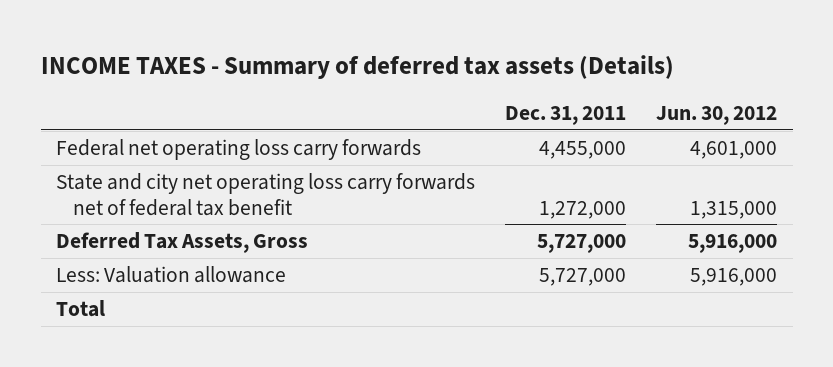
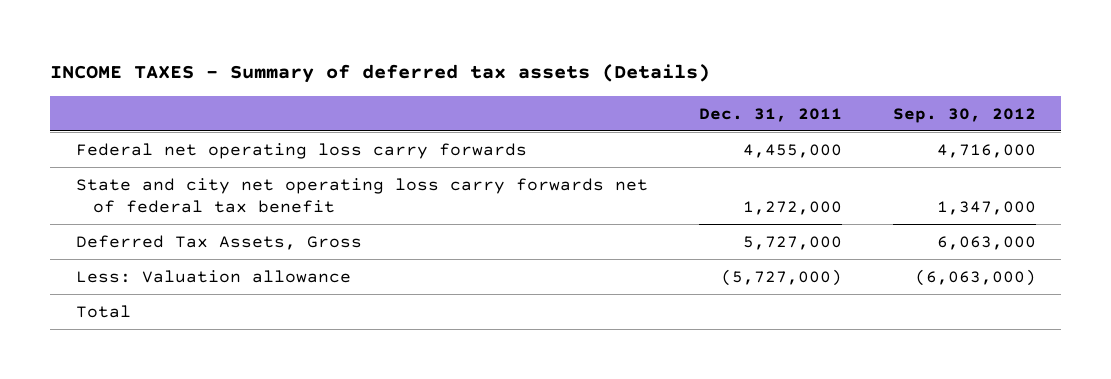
[656,105,778,125] Jun. 30, 2012 -> none
none -> [892,107,1036,123] Sep. 30, 2012
[539,268,627,287] 5,727,000 -> [720,268,842,286] (5,727,000)

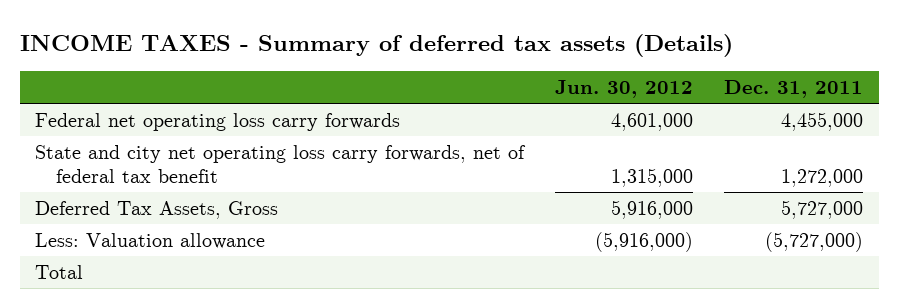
[892,107,1036,123] Sep. 30, 2012 -> none
none -> [555,79,694,98] Jun. 30, 2012
[75,177,648,213] State and city net operating loss carry forwards net of federal tax benefit -> [35,145,527,184] State and city net operating loss carry forwards, net of federal tax benefit

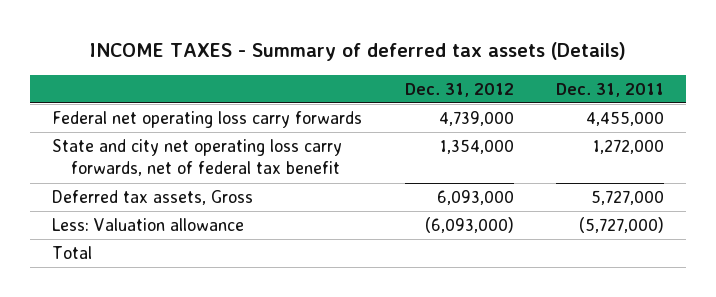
[555,79,694,98] Jun. 30, 2012 -> none
none -> [404,82,514,97] Dec. 31, 2012
[35,201,279,220] Deferred Tax Assets, Gross -> [51,189,253,205] Deferred tax assets, Gross

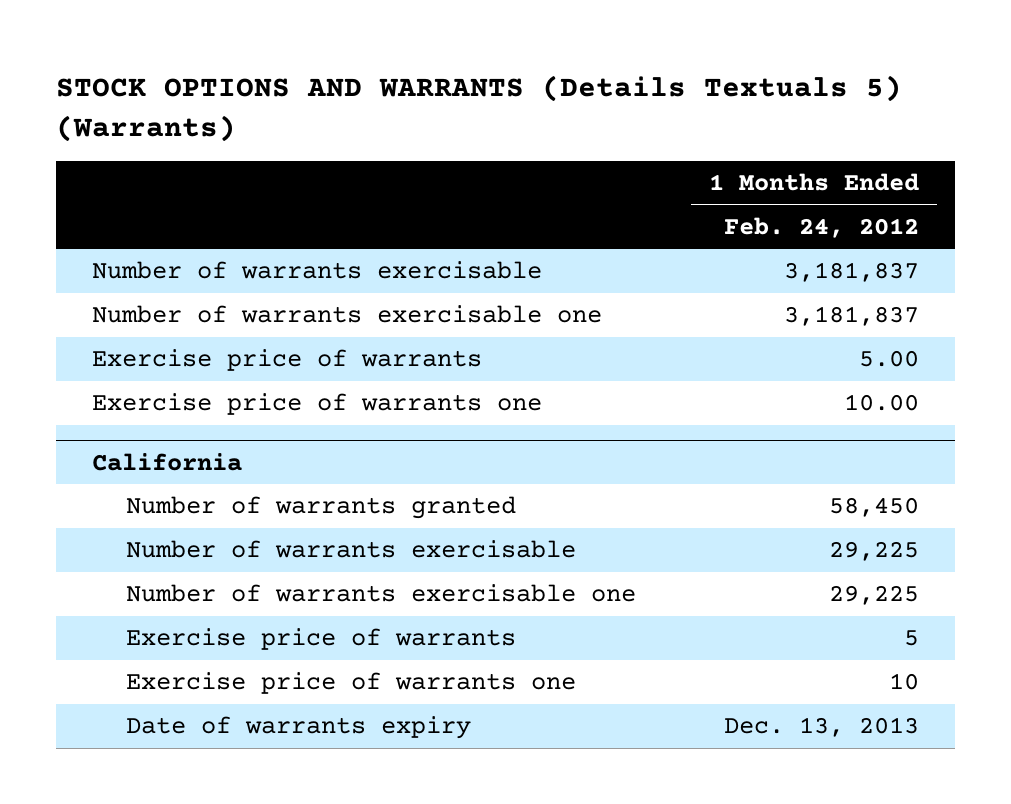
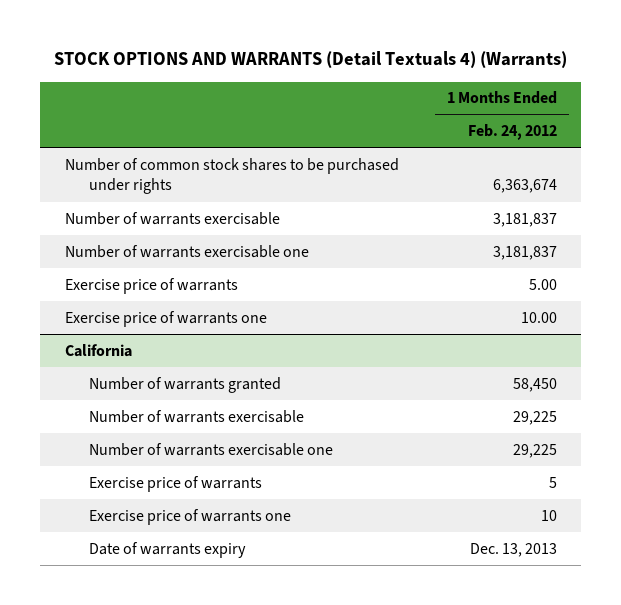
[56,74,903,142] STOCK OPTIONS AND WARRANTS (Details Textuals 5) (Warrants) -> [53,51,567,69] STOCK OPTIONS AND WARRANTS (Detail Textuals 4) (Warrants)
none -> [64,157,399,195] Number of common stock shares to be purchased under rights

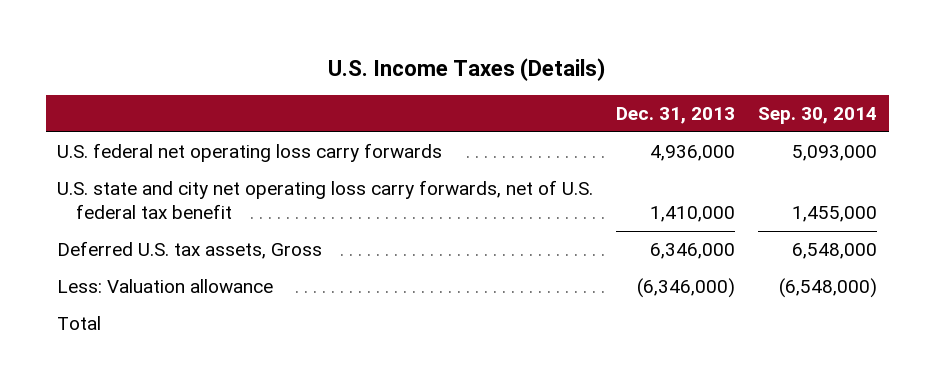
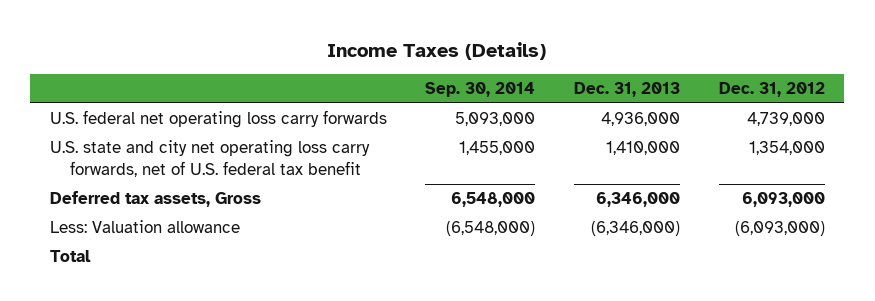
[328,57,606,81] U.S. Income Taxes (Details) -> [327,41,547,60] Income Taxes (Details)
none -> [718,81,825,97] Dec. 31, 2012
[57,241,323,260] Deferred U.S. tax assets, Gross -> [49,191,261,208] Deferred tax assets, Gross

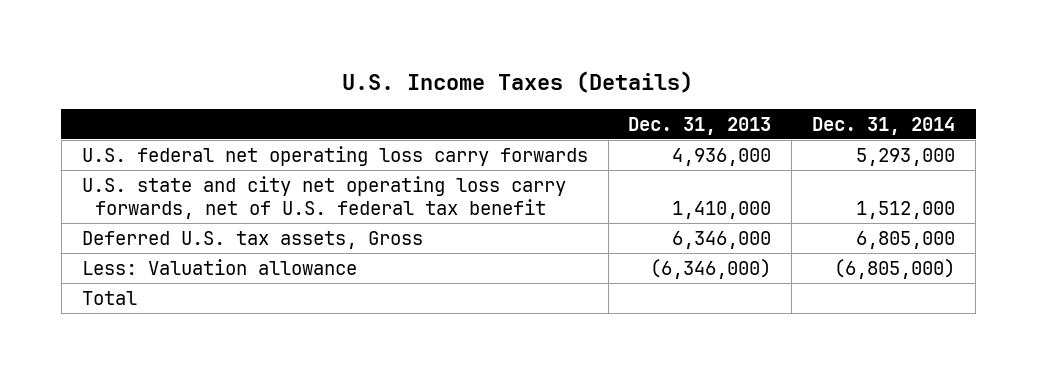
[327,41,547,60] Income Taxes (Details) -> [342,71,694,94] U.S. Income Taxes (Details)
[425,81,536,97] Sep. 30, 2014 -> none
[718,81,825,97] Dec. 31, 2012 -> none
none -> [812,116,956,135] Dec. 31, 2014
[49,191,261,208] Deferred tax assets, Gross -> [81,230,423,249] Deferred U.S. tax assets, Gross

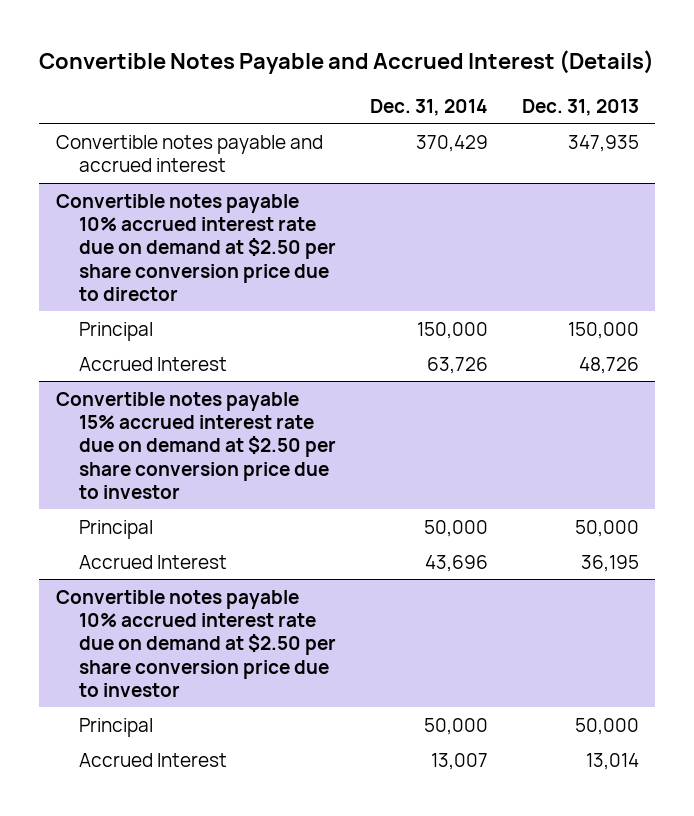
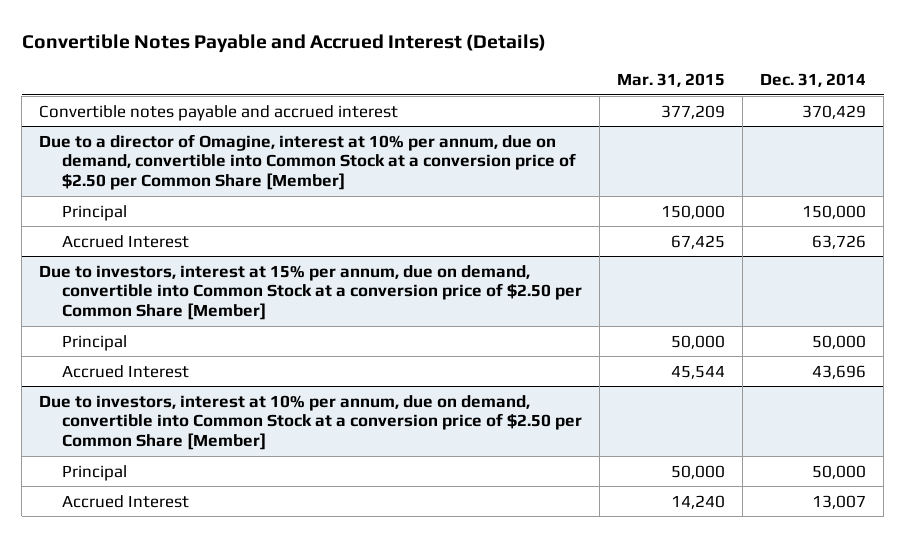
[521,98,639,116] Dec. 31, 2013 -> none
none -> [617,73,726,88] Mar. 31, 2015
[55,193,337,301] Convertible notes payable 10% accrued interest rate due on demand at $2.50 per share conversion price due to director -> [39,133,576,191] Due to a director of Omagine, interest at 10% per annum, due on demand, convertible into Common Stock at a conversion price of $2.50 per Common Share [Member]
[55,391,337,499] Convertible notes payable 15% accrued interest rate due on demand at $2.50 per share conversion price due to investor -> [39,264,582,321] Due to investors, interest at 15% per annum, due on demand, convertible into Common Stock at a conversion price of $2.50 per Common Share [Member]
[55,589,337,697] Convertible notes payable 10% accrued interest rate due on demand at $2.50 per share conversion price due to investor -> [39,394,582,451] Due to investors, interest at 10% per annum, due on demand, convertible into Common Stock at a conversion price of $2.50 per Common Share [Member]

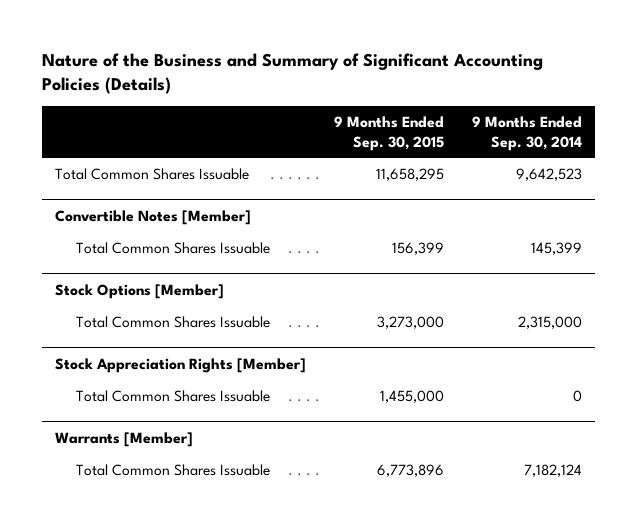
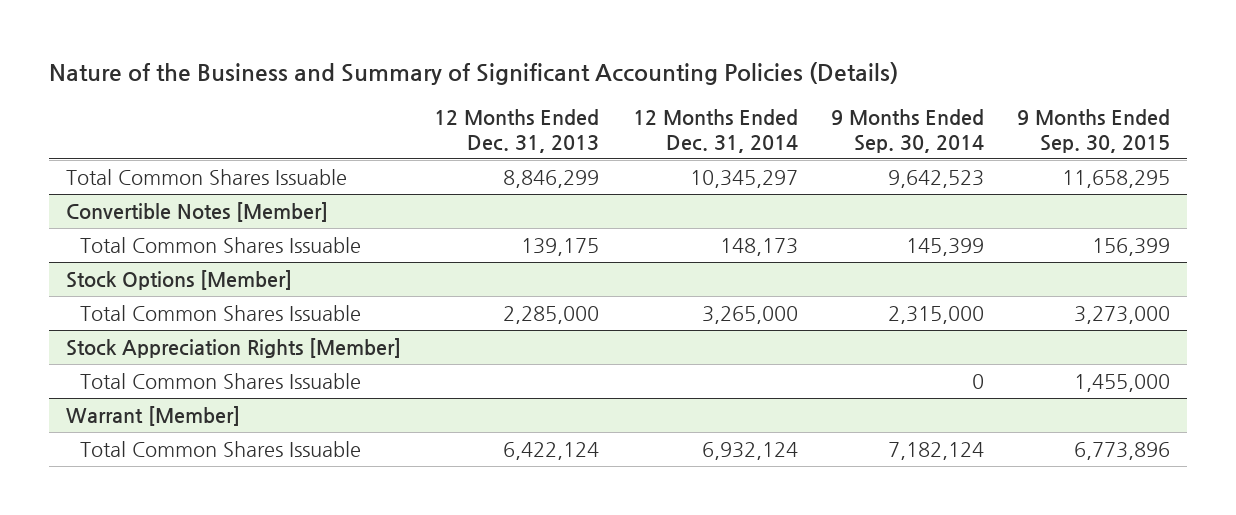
none -> [434,109,600,153] 12 Months Ended Dec. 31, 2013
none -> [632,109,798,153] 12 Months Ended Dec. 31, 2014
[55,431,194,447] Warrants [Member] -> [65,405,240,426] Warrant [Member]

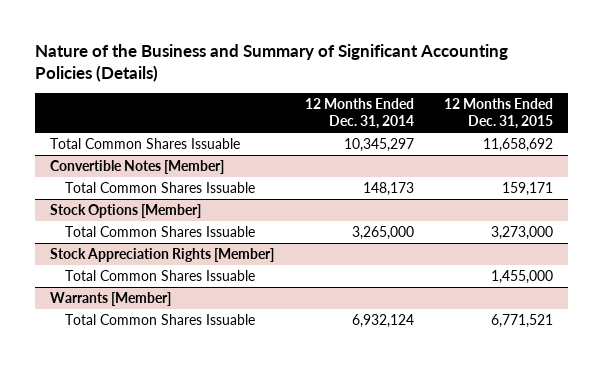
[434,109,600,153] 12 Months Ended Dec. 31, 2013 -> none
[830,109,984,153] 9 Months Ended Sep. 30, 2014 -> none
[1017,109,1171,153] 9 Months Ended Sep. 30, 2015 -> none
none -> [444,98,554,130] 12 Months Ended Dec. 31, 2015
[65,405,240,426] Warrant [Member] -> [50,292,172,307] Warrants [Member]

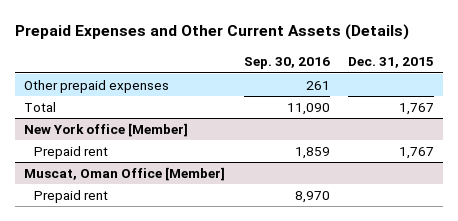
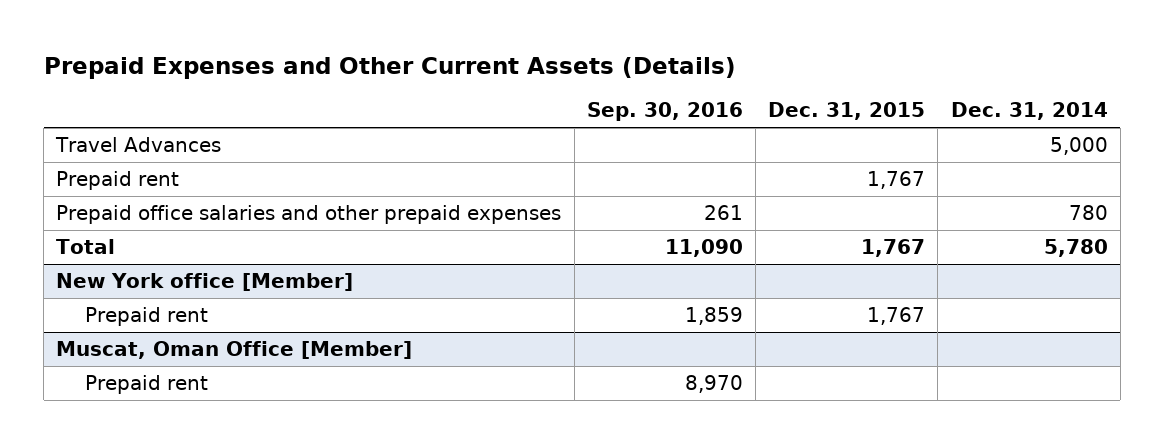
none -> [950,102,1108,121] Dec. 31, 2014
none -> [55,137,222,153] Travel Advances
none -> [56,171,180,191] Prepaid rent
[24,80,170,94] Other prepaid expenses -> [56,205,562,225] Prepaid office salaries and other prepaid expenses

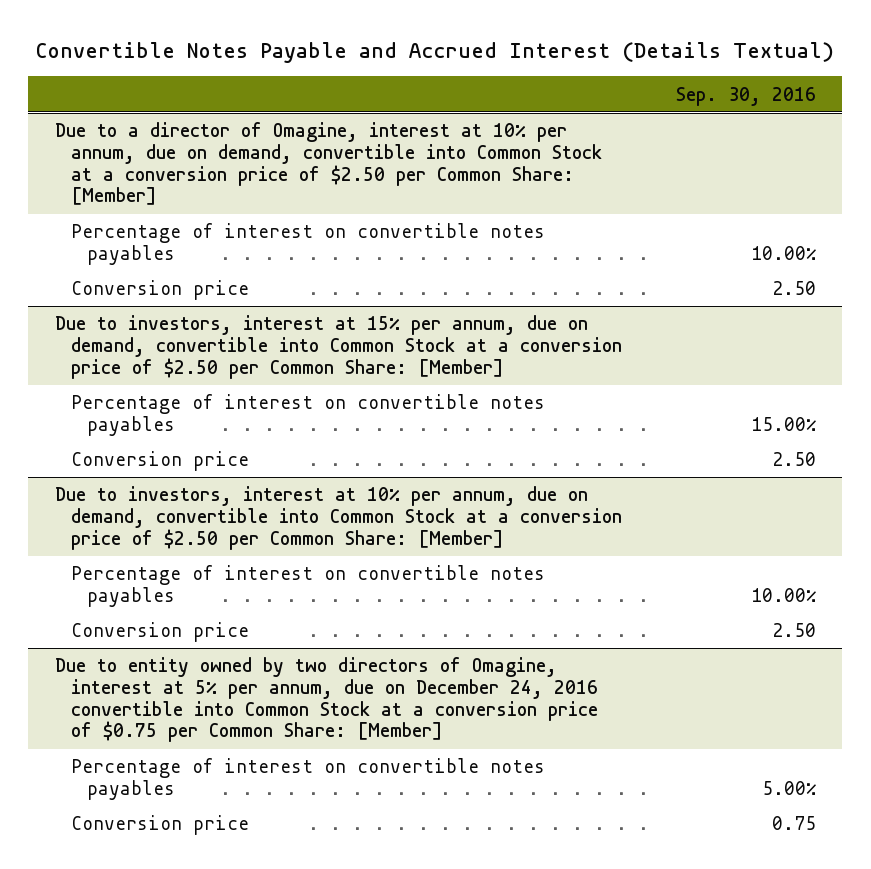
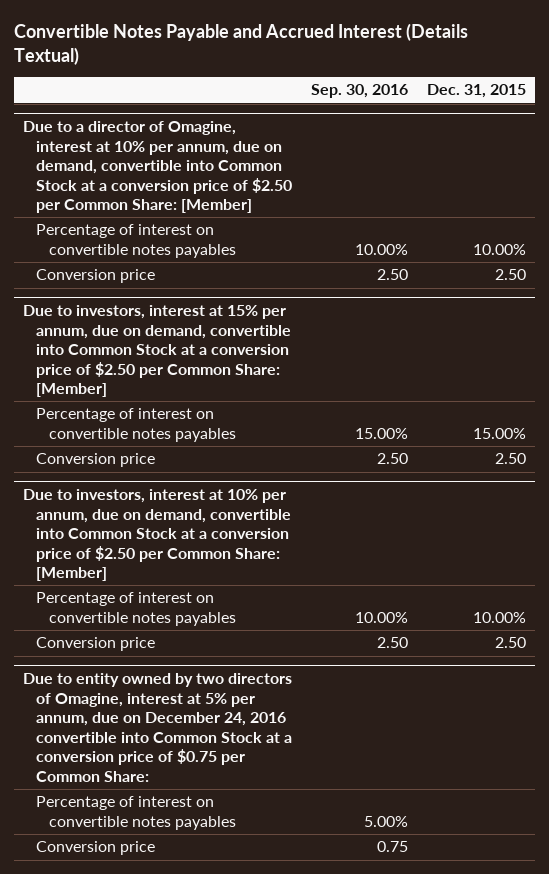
none -> [426,84,526,99] Dec. 31, 2015
[55,657,599,743] Due to entity owned by two directors of Omagine, interest at 5% per annum, due on December 24, 2016 convertible into Common Stock at a conversion price of $0.75 per Common Share: [Member] -> [23,673,293,782] Due to entity owned by two directors of Omagine, interest at 5% per annum, due on December 24, 2016 convertible into Common Stock at a conversion price of $0.75 per Common Share:

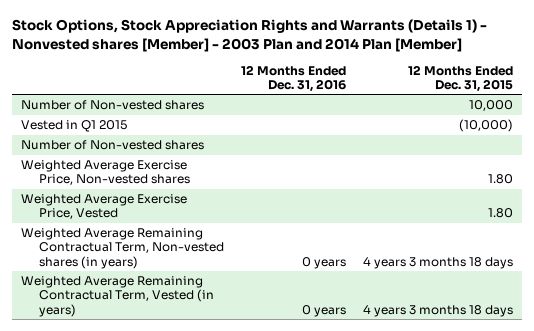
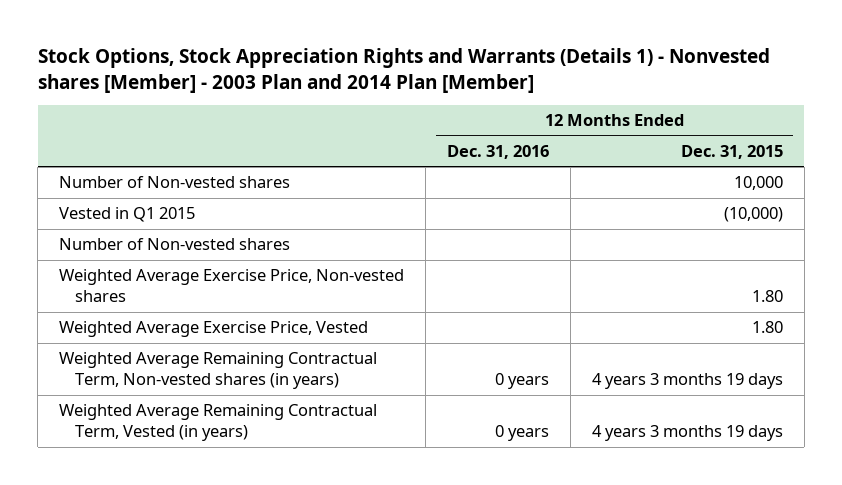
[363,256,514,269] 4 years 3 months 18 days -> [591,373,783,390] 4 years 3 months 19 days
[363,304,514,317] 4 years 3 months 18 days -> [591,425,783,442] 4 years 3 months 19 days

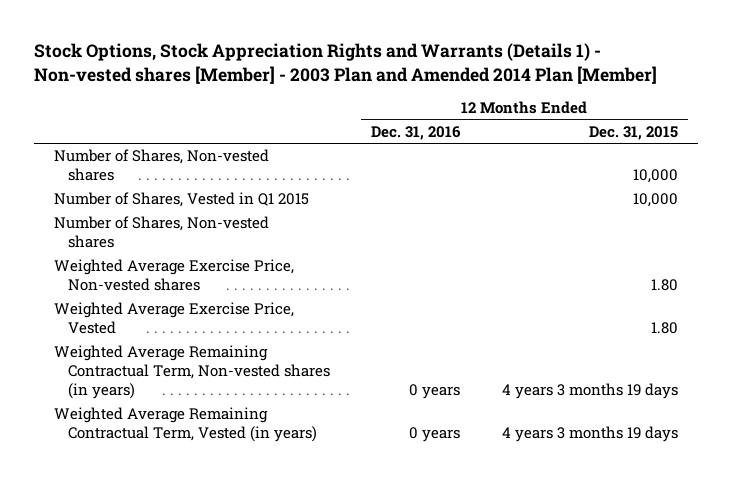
[37,48,770,93] Stock Options, Stock Appreciation Rights and Warrants (Details 1) - Nonvested shares [Member] - 2003 Plan and 2014 Plan [Member] -> [33,43,657,84] Stock Options, Stock Appreciation Rights and Warrants (Details 1) - Non-vested shares [Member] - 2003 Plan and Amended 2014 Plan [Member]
[58,176,290,189] Number of Non-vested shares -> [54,149,270,182] Number of Shares, Non-vested shares
[58,207,195,223] Vested in Q1 2015 -> [54,192,310,208] Number of Shares, Vested in Q1 2015
[723,207,783,223] (10,000) -> [632,193,678,208] 10,000
[58,238,290,251] Number of Non-vested shares -> [54,216,270,249] Number of Shares, Non-vested shares

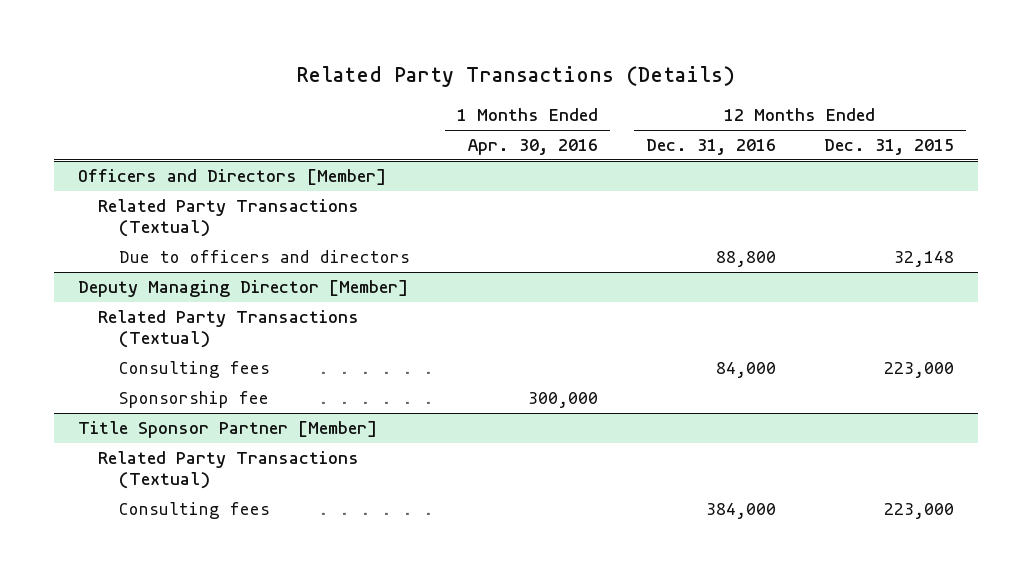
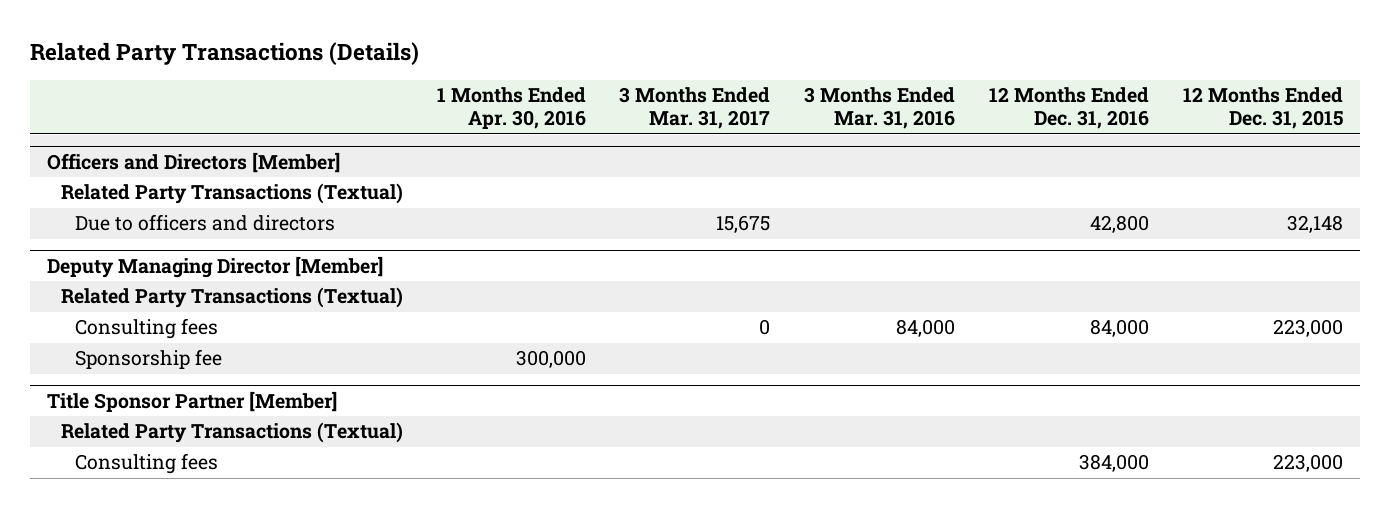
none -> [619,87,771,130] 3 Months Ended Mar. 31, 2017
none -> [804,87,956,130] 3 Months Ended Mar. 31, 2016
[716,251,777,268] 88,800 -> [1090,215,1150,234] 42,800

